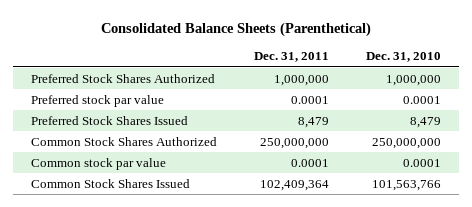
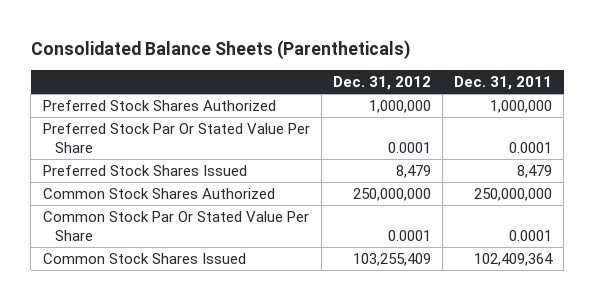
[101,21,372,37] Consolidated Balance Sheets (Parenthetical) -> [30,39,410,60] Consolidated Balance Sheets (Parentheticals)
[366,52,442,63] Dec. 31, 2010 -> none
none -> [332,75,431,90] Dec. 31, 2012
[31,94,165,107] Preferred stock par value -> [42,123,310,153] Preferred Stock Par Or Stated Value Per Share
[31,157,167,170] Common stock par value -> [42,211,309,241] Common Stock Par Or Stated Value Per Share

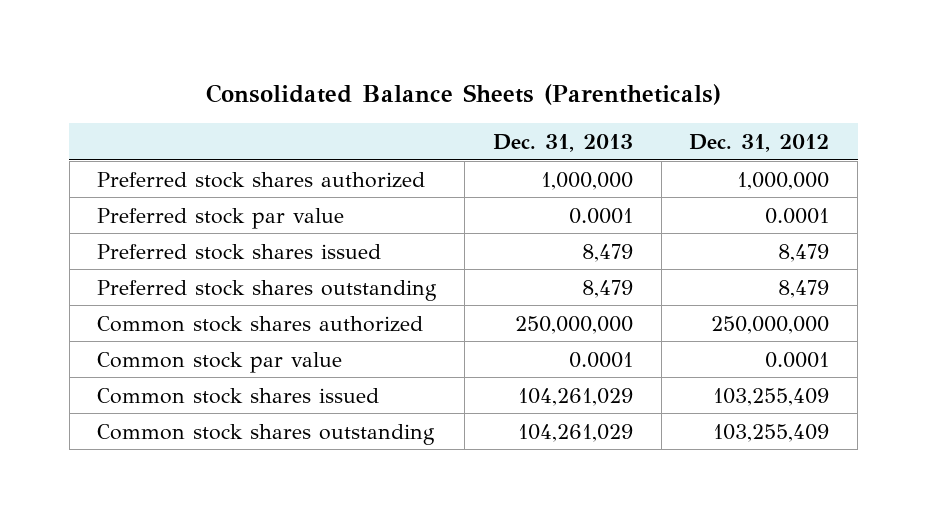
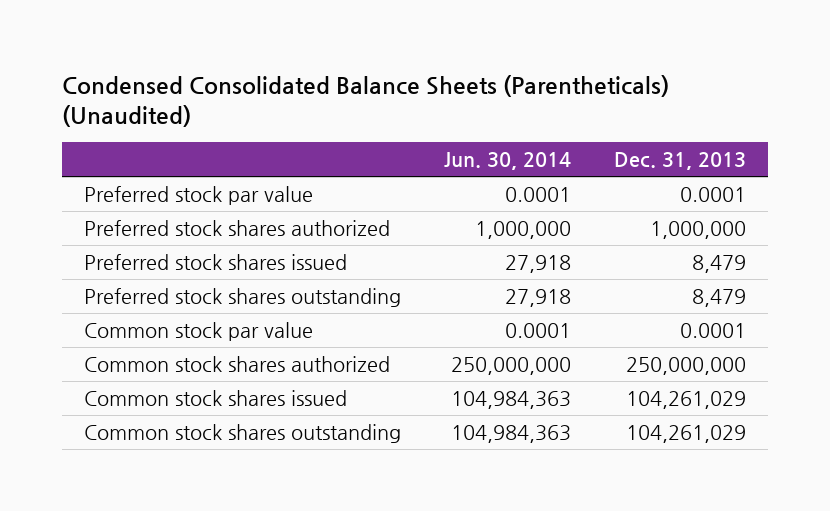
[206,84,722,106] Consolidated Balance Sheets (Parentheticals) -> [62,74,670,127] Condensed Consolidated Balance Sheets (Parentheticals) (Unaudited)
[689,133,830,152] Dec. 31, 2012 -> none
none -> [444,152,572,171] Jun. 30, 2014
[97,171,426,188] Preferred stock shares authorized -> [83,219,390,236] Preferred stock shares authorized
[97,315,424,332] Common stock shares authorized -> [83,355,390,372] Common stock shares authorized

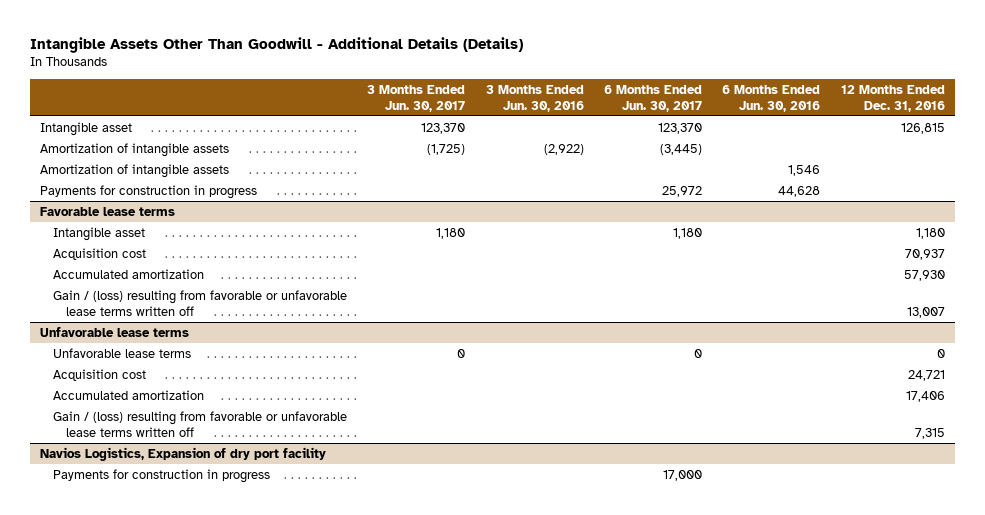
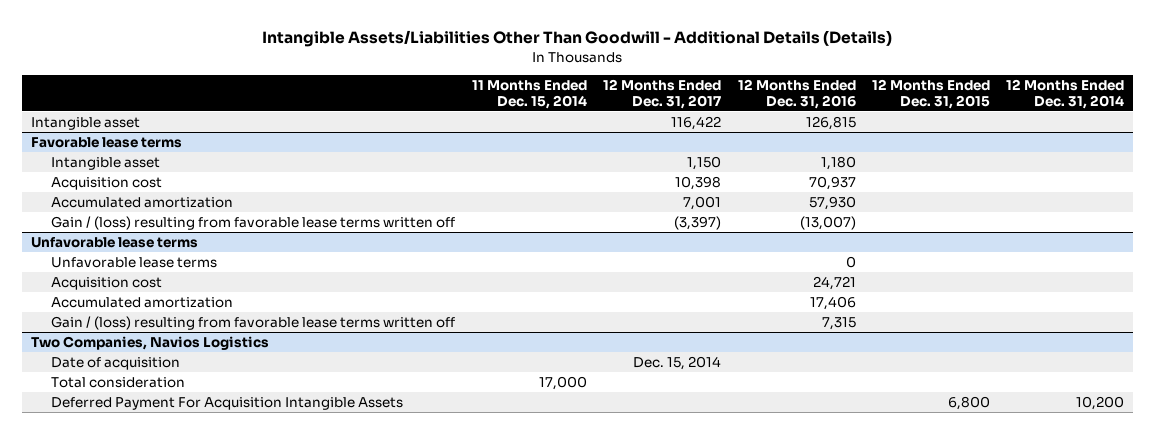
[29,37,523,54] Intangible Assets Other Than Goodwill - Additional Details (Details) -> [262,30,893,48] Intangible Assets/Liabilities Other Than Goodwill - Additional Details (Details)
[367,84,466,112] 3 Months Ended Jun. 30, 2017 -> none
[485,84,584,112] 3 Months Ended Jun. 30, 2016 -> none
[604,84,703,112] 6 Months Ended Jun. 30, 2017 -> none
[722,84,821,112] 6 Months Ended Jun. 30, 2016 -> none
none -> [471,80,587,109] 11 Months Ended Dec. 15, 2014
none -> [603,79,722,109] 12 Months Ended Dec. 31, 2017
none -> [871,79,990,109] 12 Months Ended Dec. 31, 2015
none -> [1006,79,1125,109] 12 Months Ended Dec. 31, 2014
[39,142,229,157] Amortization of intangible assets -> none
[39,163,229,178] Amortization of intangible assets -> none
[39,184,257,199] Payments for construction in progress -> none
[53,289,348,316] Gain / (loss) resulting from favorable or unfavorable lease terms written off -> [51,216,456,231] Gain / (loss) resulting from favorable lease terms written off
[906,306,945,318] 13,007 -> [799,216,856,231] (13,007)
[39,446,326,461] Navios Logistics, Expansion of dry port facility -> none
[53,468,271,483] Payments for construction in progress -> none
[53,410,348,437] Gain / (loss) resulting from favorable or unfavorable lease terms written off -> [51,316,456,331] Gain / (loss) resulting from favorable lease terms written off
none -> [30,336,269,351] Two Companies, Navios Logistics
none -> [51,357,181,371] Date of acquisition
none -> [51,377,186,389] Total consideration
none -> [51,397,404,411] Deferred Payment For Acquisition Intangible Assets

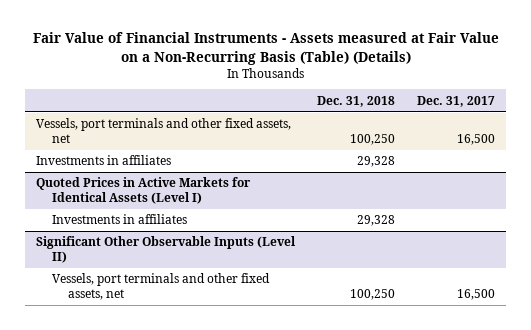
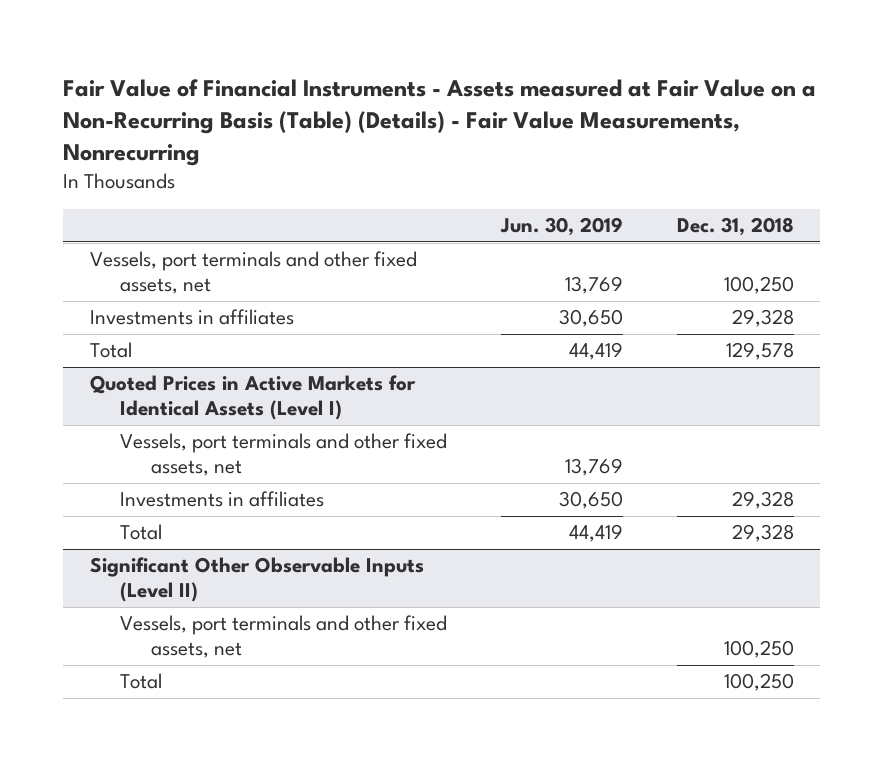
[32,32,499,65] Fair Value of Financial Instruments - Assets measured at Fair Value on a Non-Recurring Basis (Table) (Details) -> [63,78,817,167] Fair Value of Financial Instruments - Assets measured at Fair Value on a Non-Recurring Basis (Table) (Details) - Fair Value Measurements, Nonrecurring
[417,95,496,107] Dec. 31, 2017 -> none
none -> [500,217,624,237] Jun. 30, 2019
none -> [90,342,133,359] Total
none -> [120,433,448,477] Vessels, port terminals and other fixed assets, net
none -> [120,524,163,541] Total
none -> [120,673,163,690] Total

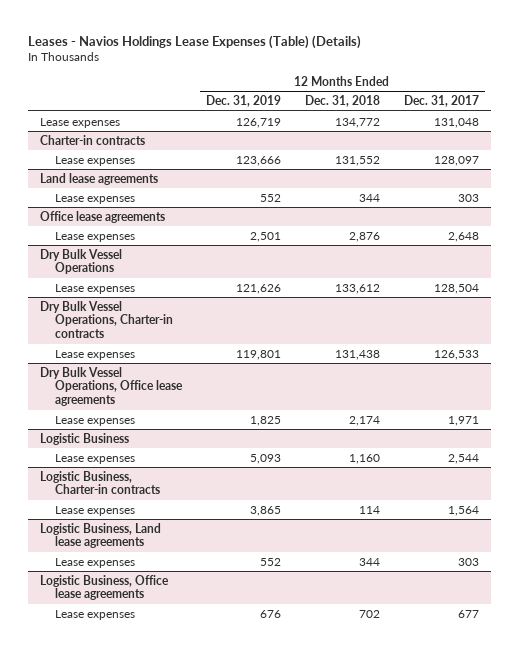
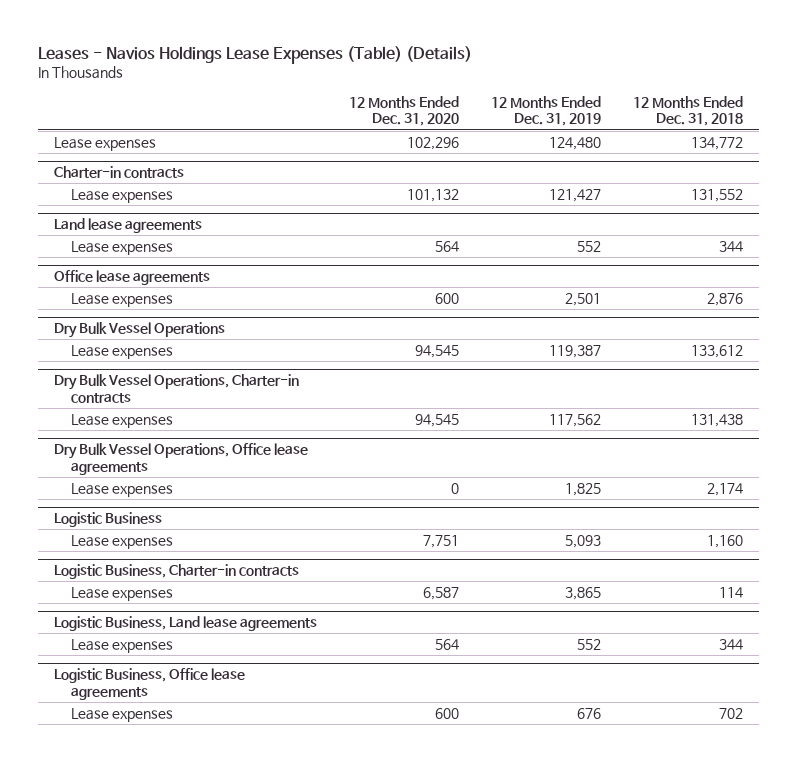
[403,95,479,108] Dec. 31, 2017 -> none
none -> [348,95,459,127] 12 Months Ended Dec. 31, 2020
[235,117,281,128] 126,719 -> [548,136,601,150] 124,480
[235,155,281,166] 123,666 -> [548,188,601,202] 121,427
[235,283,281,294] 121,626 -> [548,344,601,358] 119,387
[235,349,281,360] 119,801 -> [548,413,601,427] 117,562

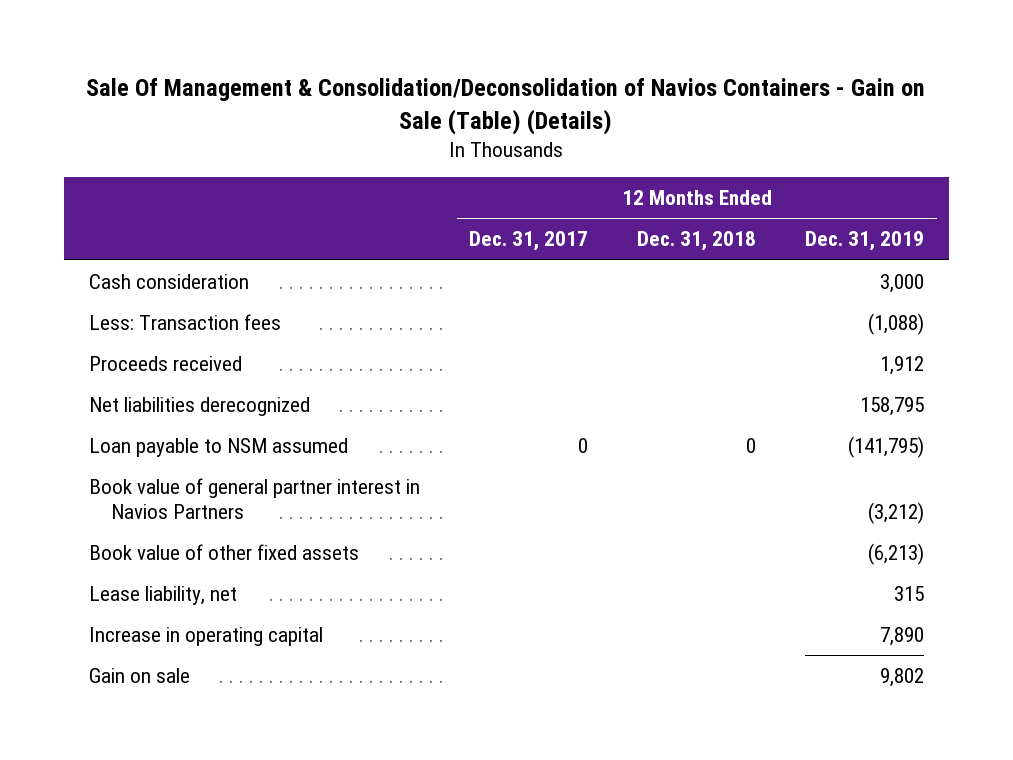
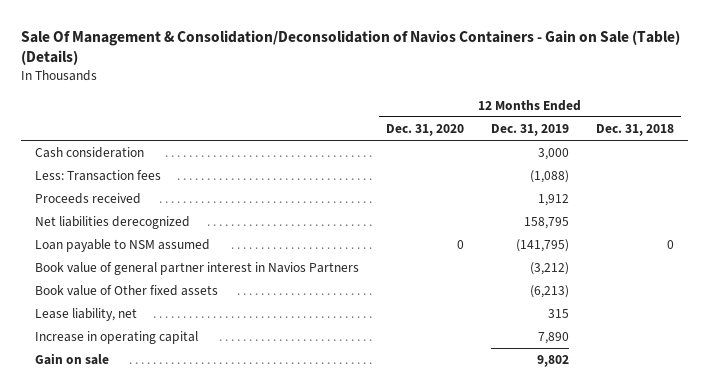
[468,231,588,252] Dec. 31, 2017 -> none
none -> [386,124,465,137] Dec. 31, 2020
[88,543,359,560] Book value of other fixed assets -> [34,285,218,297] Book value of Other fixed assets

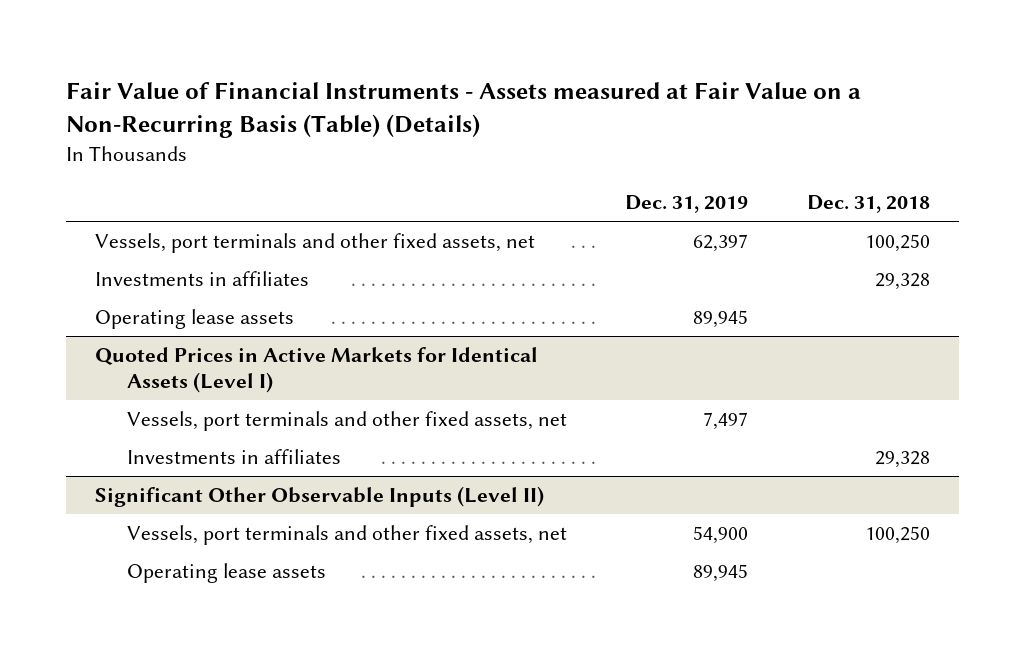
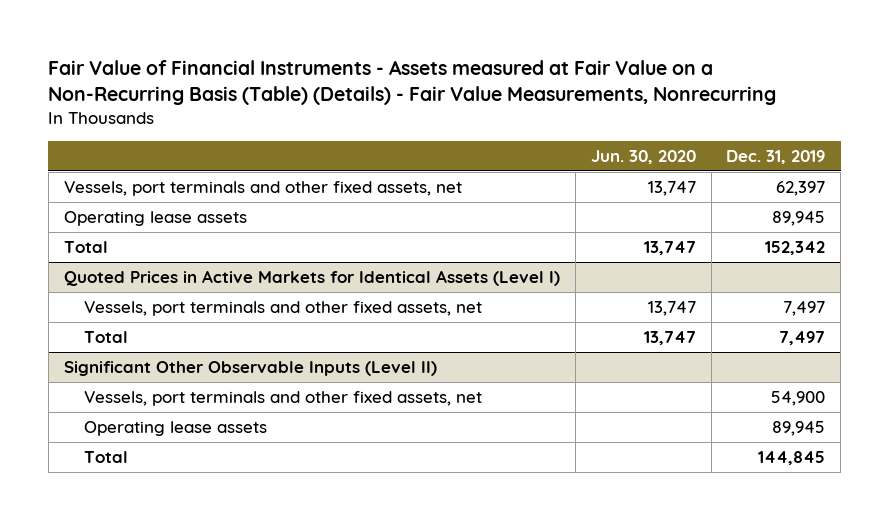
[65,81,861,139] Fair Value of Financial Instruments - Assets measured at Fair Value on a Non-Recurring Basis (Table) (Details) -> [48,59,777,105] Fair Value of Financial Instruments - Assets measured at Fair Value on a Non-Recurring Basis (Table) (Details) - Fair Value Measurements, Nonrecurring
[807,194,931,213] Dec. 31, 2018 -> none
none -> [590,149,696,164] Jun. 30, 2020
[94,271,309,287] Investments in affiliates -> none
none -> [63,240,108,253] Total
[126,449,341,465] Investments in affiliates -> none
none -> [83,330,128,343] Total
none -> [83,450,128,463] Total

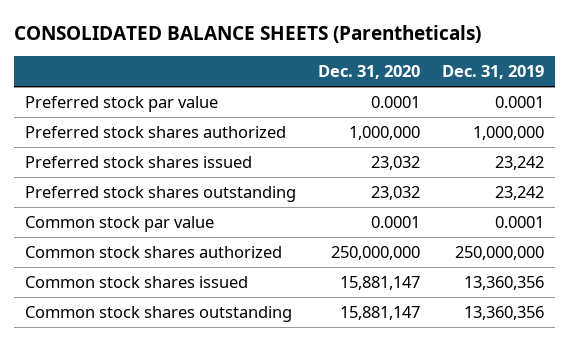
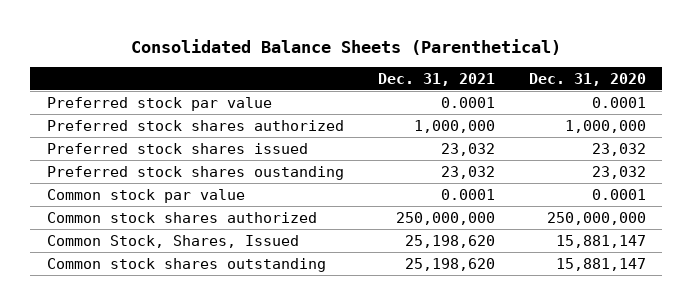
[14,24,482,43] CONSOLIDATED BALANCE SHEETS (Parentheticals) -> [131,38,562,55] Consolidated Balance Sheets (Parenthetical)
[442,65,545,80] Dec. 31, 2019 -> none
none -> [377,72,495,86] Dec. 31, 2021
[25,185,297,202] Preferred stock shares outstanding -> [47,165,345,180] Preferred stock shares oustanding
[25,275,249,288] Common stock shares issued -> [47,234,300,248] Common Stock, Shares, Issued

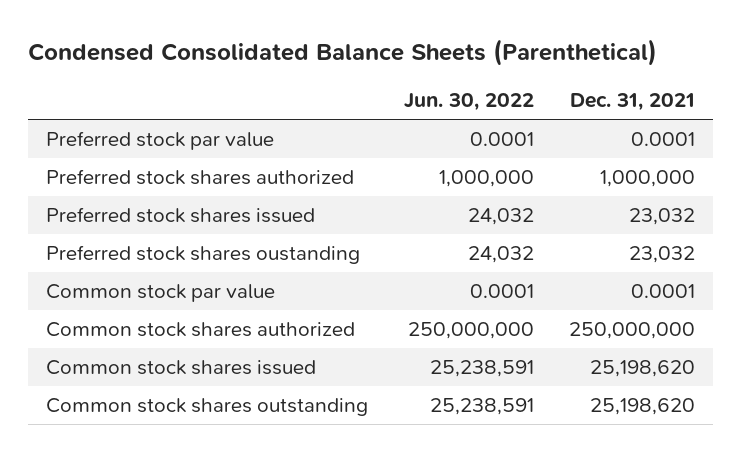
[131,38,562,55] Consolidated Balance Sheets (Parenthetical) -> [27,39,657,67] Condensed Consolidated Balance Sheets (Parenthetical)
[528,72,646,86] Dec. 31, 2020 -> none
none -> [403,93,534,112] Jun. 30, 2022
[47,234,300,248] Common Stock, Shares, Issued -> [45,360,316,376] Common stock shares issued

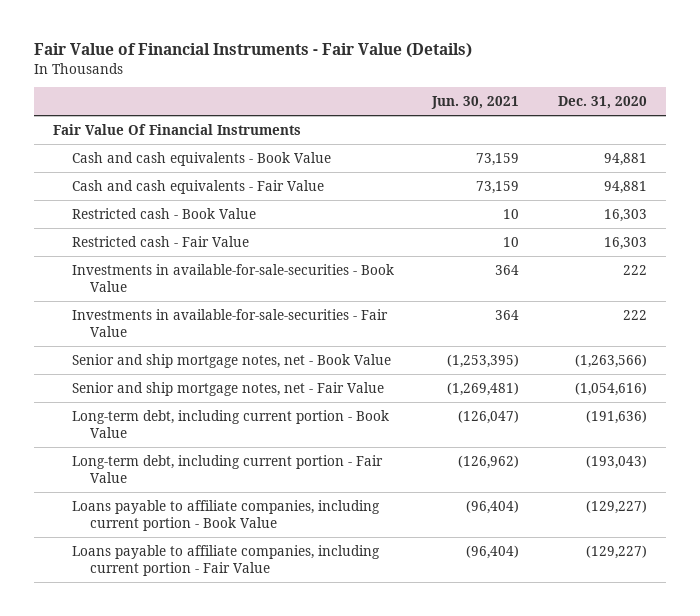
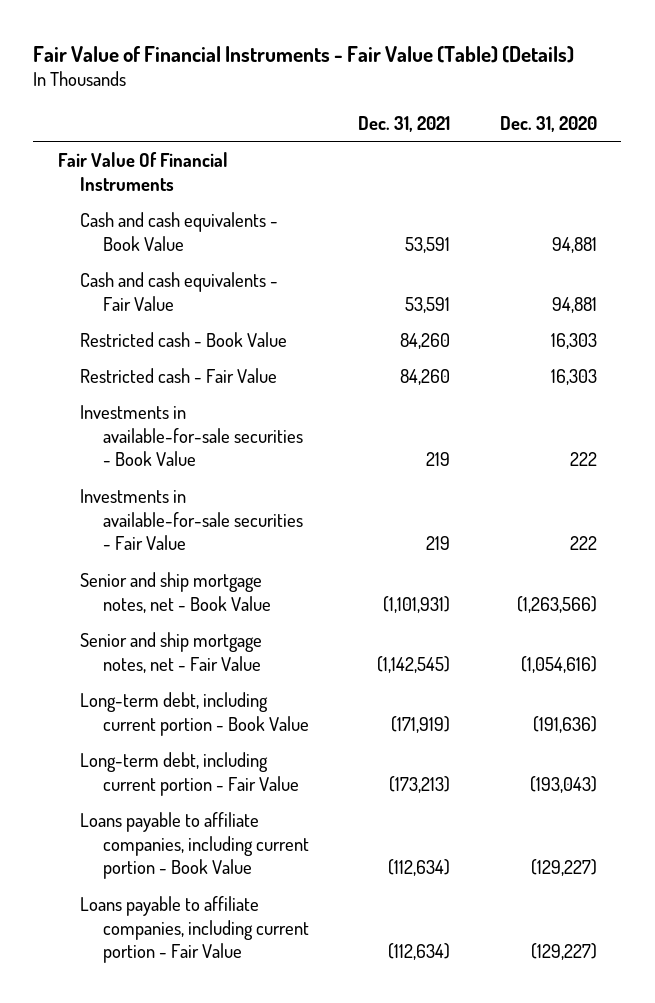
[34,43,473,59] Fair Value of Financial Instruments - Fair Value (Details) -> [33,45,575,63] Fair Value of Financial Instruments - Fair Value (Table) (Details)
[431,96,520,110] Jun. 30, 2021 -> none
none -> [358,115,451,132] Dec. 31, 2021
[71,263,394,293] Investments in available-for-sale-securities - Book Value -> [80,404,303,467] Investments in available-for-sale securities - Book Value
[71,308,388,338] Investments in available-for-sale-securities - Fair Value -> [80,488,303,551] Investments in available-for-sale securities - Fair Value

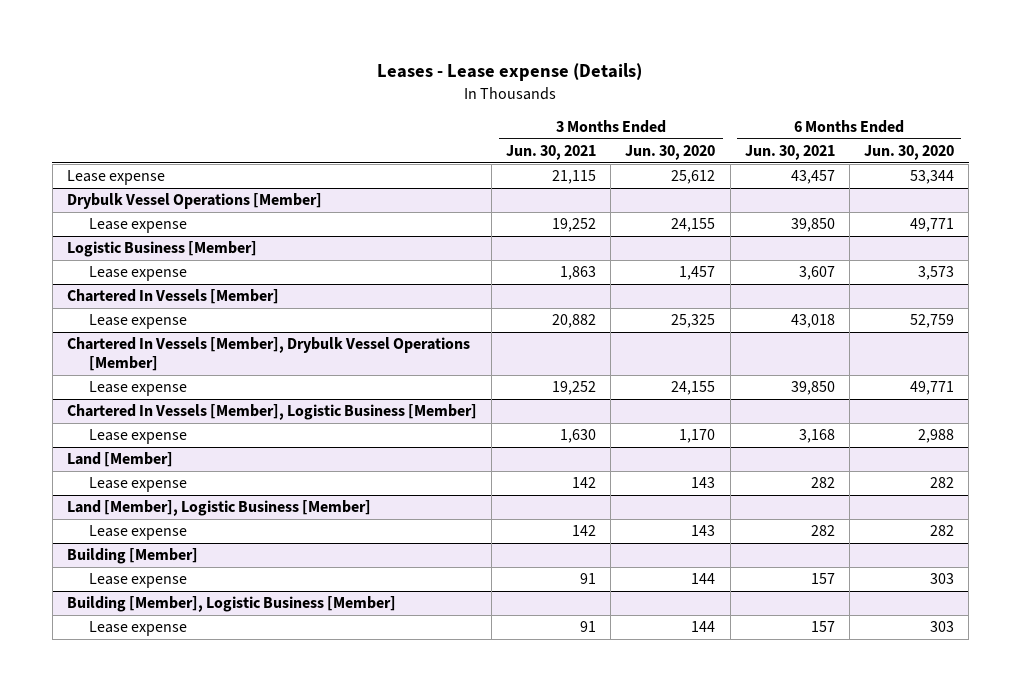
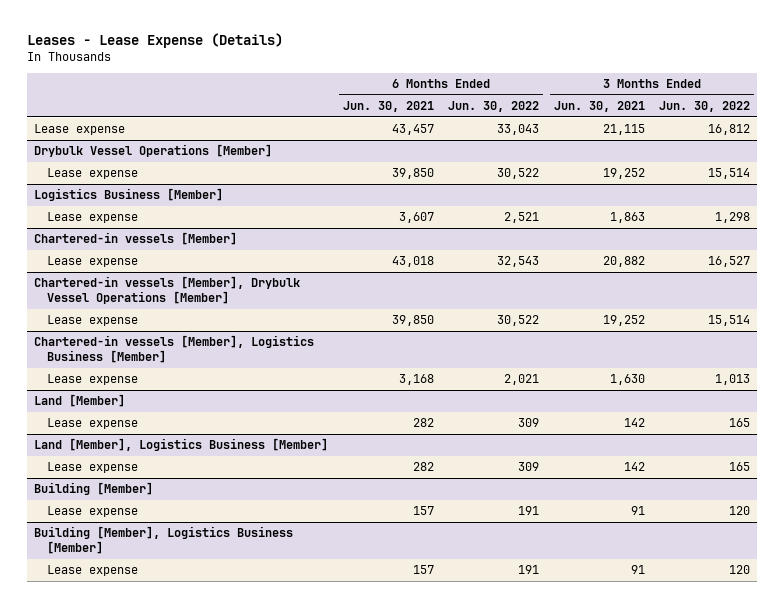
[377,62,643,81] Leases - Lease expense (Details) -> [26,33,283,49] Leases - Lease Expense (Details)
[625,144,716,160] Jun. 30, 2020 -> none
[864,144,955,160] Jun. 30, 2020 -> none
none -> [448,100,540,112] Jun. 30, 2022
none -> [659,100,751,112] Jun. 30, 2022
[66,241,257,258] Logistic Business [Member] -> [34,188,224,202] Logistics Business [Member]
[66,289,279,305] Chartered In Vessels [Member] -> [34,232,238,246] Chartered-in vessels [Member]
[66,337,470,372] Chartered In Vessels [Member], Drybulk Vessel Operations [Member] -> [34,276,301,305] Chartered-in vessels [Member], Drybulk Vessel Operations [Member]
[66,404,477,421] Chartered In Vessels [Member], Logistic Business [Member] -> [34,335,315,364] Chartered-in vessels [Member], Logistics Business [Member]
[66,500,371,517] Land [Member], Logistic Business [Member] -> [34,438,329,452] Land [Member], Logistics Business [Member]
[66,596,396,613] Building [Member], Logistic Business [Member] -> [34,526,294,555] Building [Member], Logistics Business [Member]

